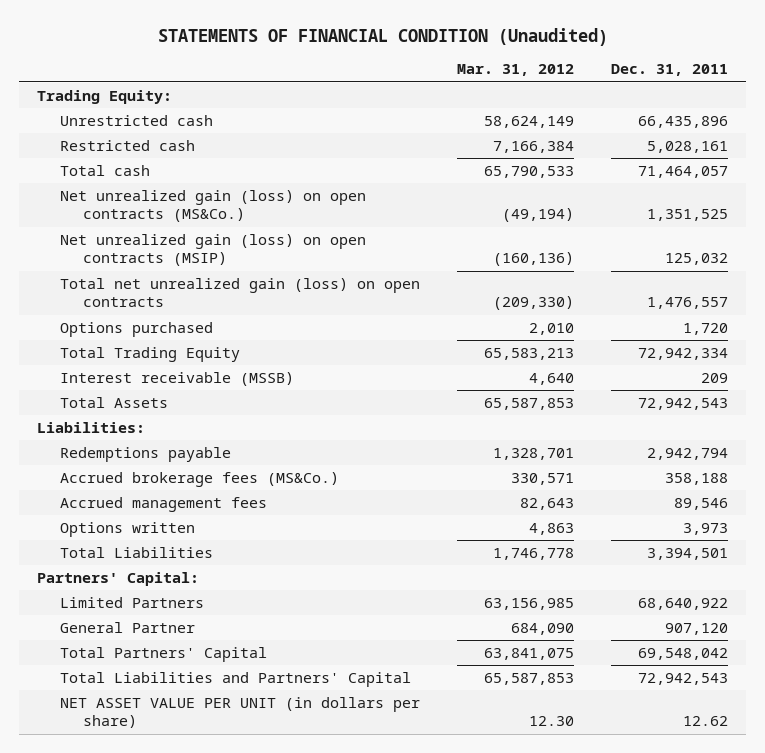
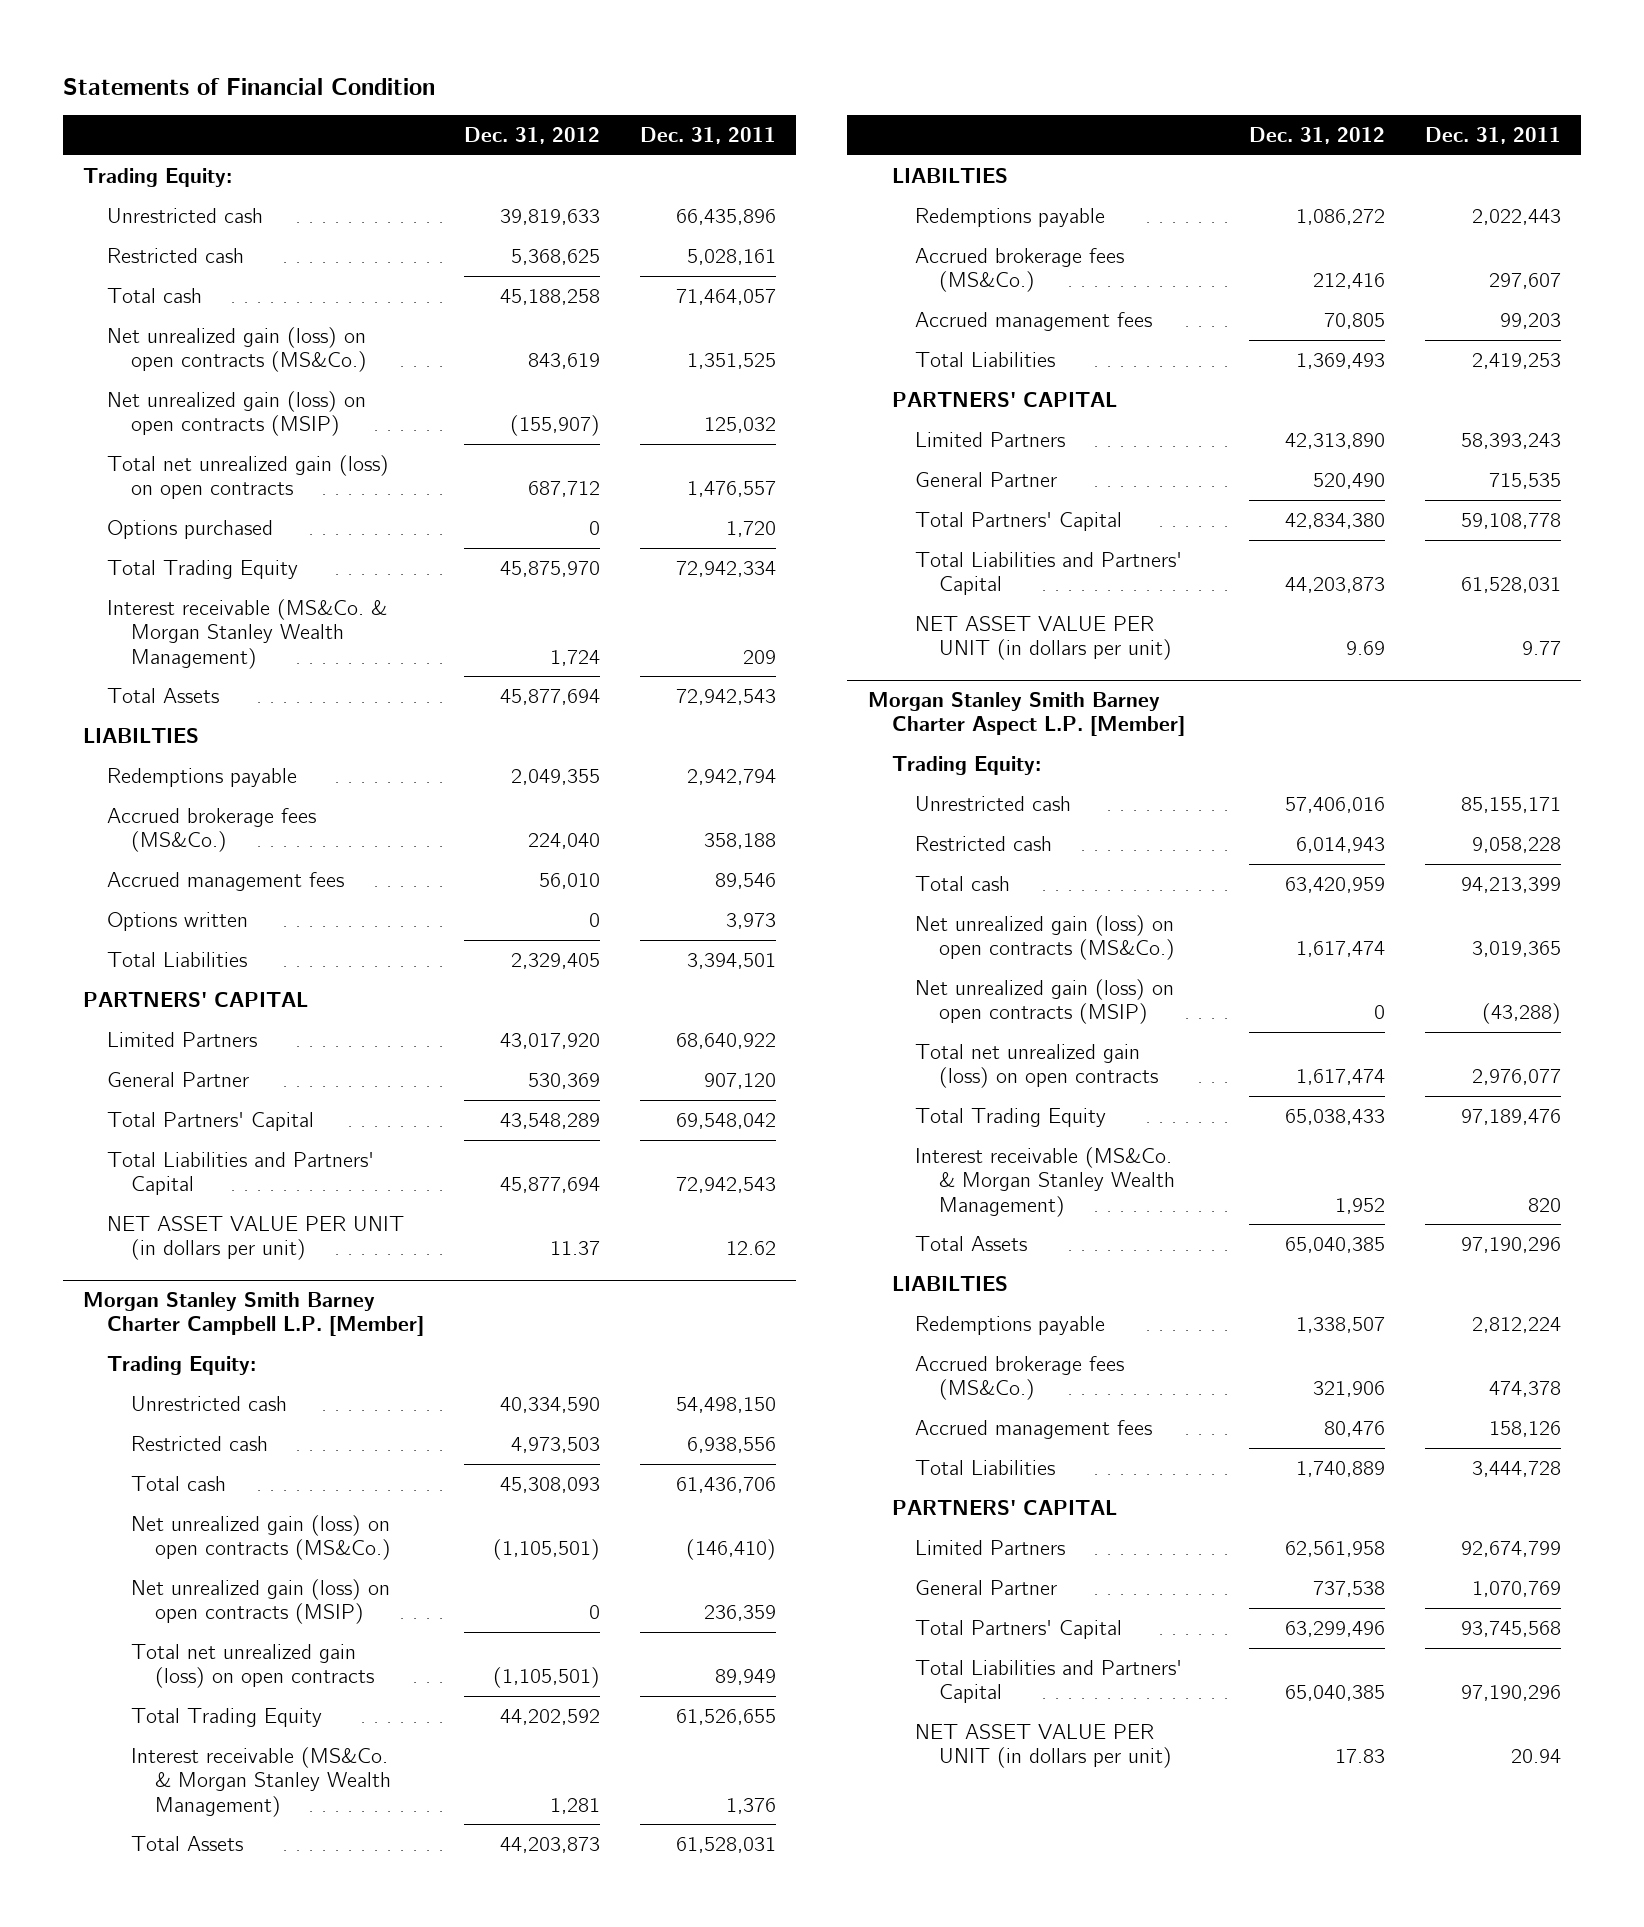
[157,27,608,46] STATEMENTS OF FINANCIAL CONDITION (Unaudited) -> [63,77,436,95] Statements of Financial Condition
[457,64,575,77] Mar. 31, 2012 -> none
none -> [464,127,601,145] Dec. 31, 2012
[60,372,295,387] Interest receivable (MSSB) -> [107,598,388,669] Interest receivable (MS&Co. & Morgan Stanley Wealth Management)
[37,422,146,434] Liabilities: -> [83,727,200,743] LIABILTIES
[37,572,200,587] Partners' Capital: -> [83,991,309,1007] PARTNERS' CAPITAL
[60,697,421,729] NET ASSET VALUE PER UNIT (in dollars per share) -> [107,1215,405,1261] NET ASSET VALUE PER UNIT (in dollars per unit)
none -> [83,1291,425,1337] Morgan Stanley Smith Barney Charter Campbell L.P. [Member]
none -> [107,1355,257,1375] Trading Equity:
none -> [131,1395,288,1411] Unrestricted cash
none -> [131,1435,269,1451] Restricted cash
none -> [131,1475,227,1491] Total cash
none -> [131,1514,392,1561] Net unrealized gain (loss) on open contracts (MS&Co.)
none -> [131,1578,391,1625] Net unrealized gain (loss) on open contracts (MSIP)
none -> [131,1643,375,1689] Total net unrealized gain (loss) on open contracts
none -> [131,1707,323,1727] Total Trading Equity
none -> [131,1746,392,1817] Interest receivable (MS&Co. & Morgan Stanley Wealth Management)
none -> [131,1835,244,1851] Total Assets
none -> [891,167,1008,183] LIABILTIES
none -> [915,207,1106,227] Redemptions payable
none -> [915,247,1125,293] Accrued brokerage fees (MS&Co.)
none -> [915,311,1153,331] Accrued management fees
none -> [915,351,1056,367] Total Liabilities
none -> [891,391,1117,407] PARTNERS' CAPITAL
none -> [915,431,1066,447] Limited Partners
none -> [915,471,1058,487] General Partner
none -> [915,511,1123,531] Total Partners' Capital
none -> [915,551,1183,596] Total Liabilities and Partners' Capital
none -> [915,615,1173,661] NET ASSET VALUE PER UNIT (in dollars per unit)
none -> [867,691,1185,737] Morgan Stanley Smith Barney Charter Aspect L.P. [Member]
none -> [891,755,1041,775] Trading Equity:
none -> [915,795,1072,811] Unrestricted cash
none -> [915,835,1053,851] Restricted cash
none -> [915,875,1011,891] Total cash
none -> [915,914,1176,961] Net unrealized gain (loss) on open contracts (MS&Co.)
none -> [915,978,1175,1025] Net unrealized gain (loss) on open contracts (MSIP)
none -> [915,1043,1159,1089] Total net unrealized gain (loss) on open contracts
none -> [915,1107,1107,1127] Total Trading Equity
none -> [915,1146,1176,1217] Interest receivable (MS&Co. & Morgan Stanley Wealth Management)
none -> [915,1235,1028,1251] Total Assets
none -> [891,1275,1008,1291] LIABILTIES
none -> [915,1315,1106,1335] Redemptions payable
none -> [915,1355,1125,1401] Accrued brokerage fees (MS&Co.)
none -> [915,1419,1153,1439] Accrued management fees
none -> [915,1459,1056,1475] Total Liabilities
none -> [891,1499,1117,1515] PARTNERS' CAPITAL
none -> [915,1539,1066,1555] Limited Partners
none -> [915,1579,1058,1595] General Partner
none -> [915,1619,1123,1639] Total Partners' Capital
none -> [915,1659,1183,1704] Total Liabilities and Partners' Capital
none -> [915,1723,1173,1769] NET ASSET VALUE PER UNIT (in dollars per unit)

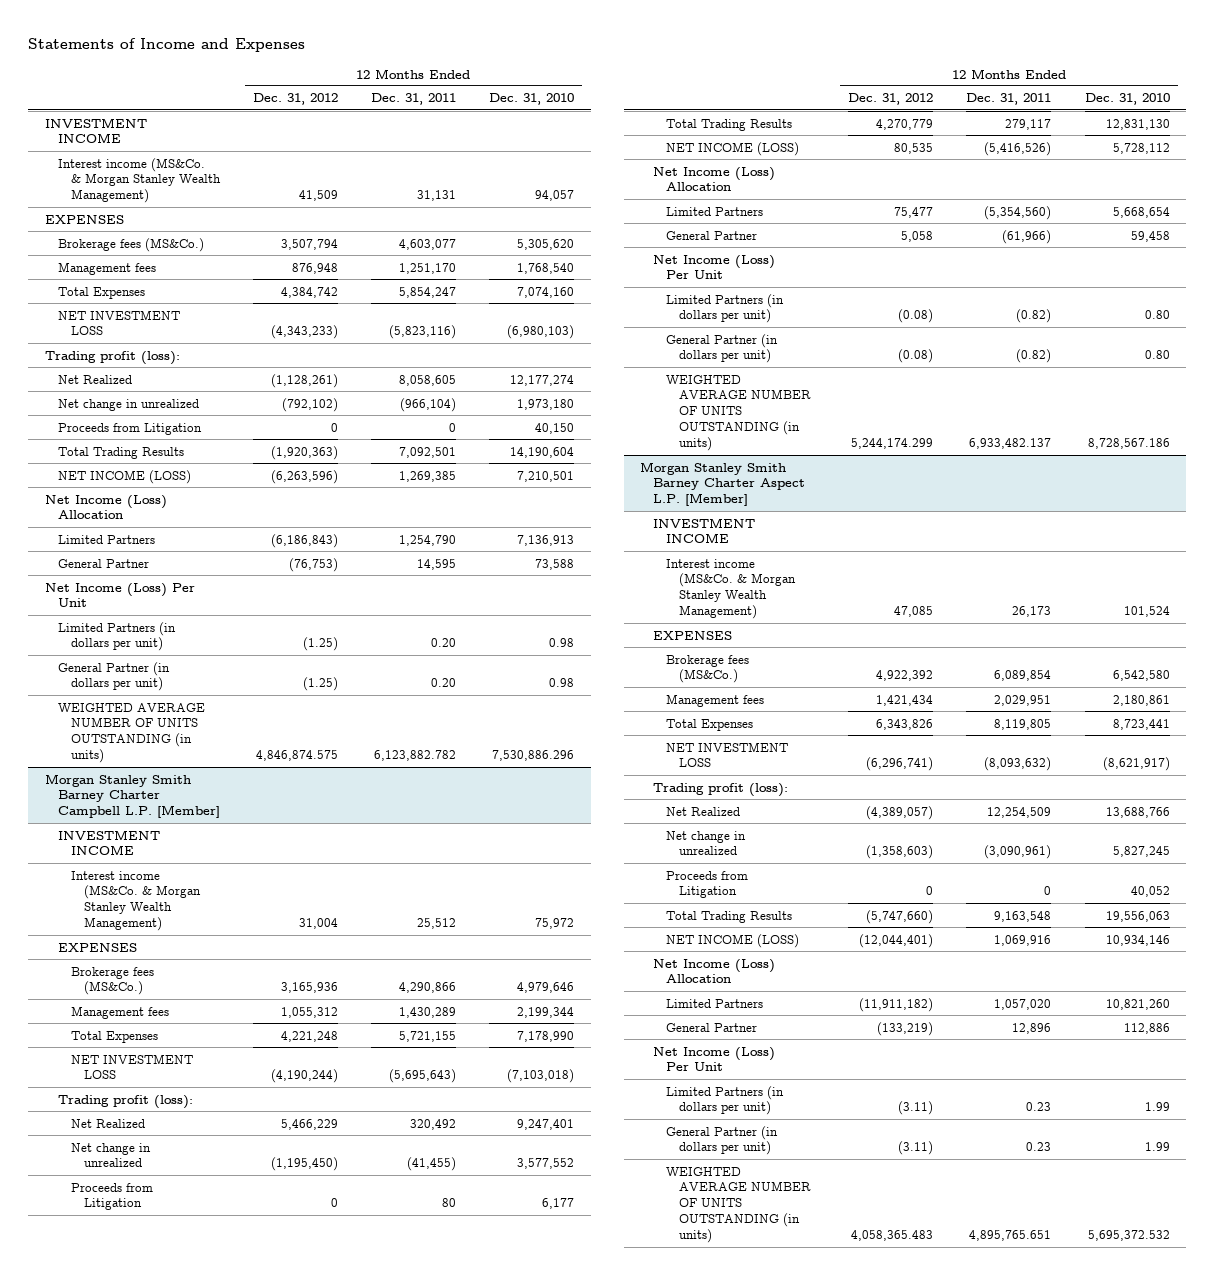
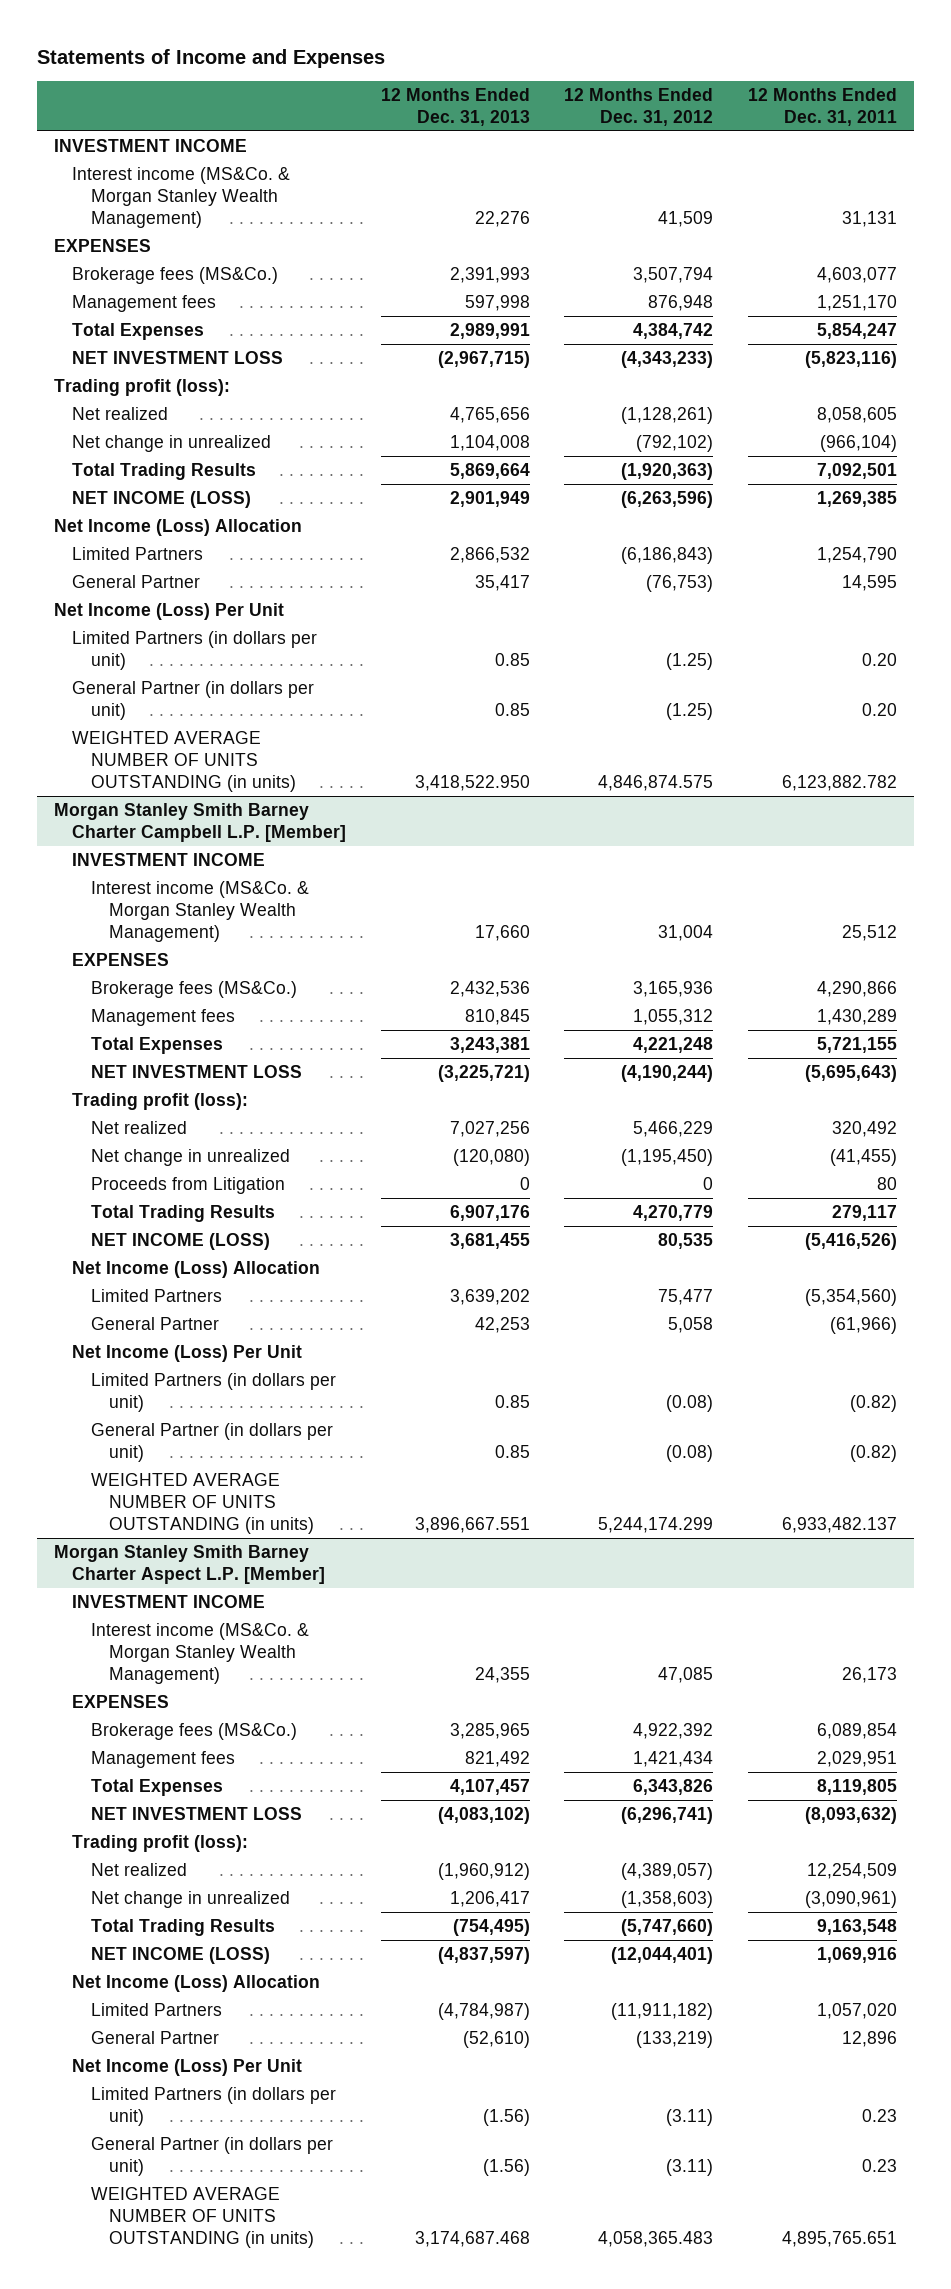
[489,93,575,106] Dec. 31, 2010 -> none
none -> [380,87,530,127] 12 Months Ended Dec. 31, 2013
[57,374,132,384] Net Realized -> [72,406,169,420] Net realized
[57,422,202,435] Proceeds from Litigation -> none
[70,1118,145,1128] Net Realized -> [90,1120,187,1134] Net realized
[666,806,741,816] Net Realized -> [90,1862,187,1876] Net realized
[666,870,749,899] Proceeds from Litigation -> none

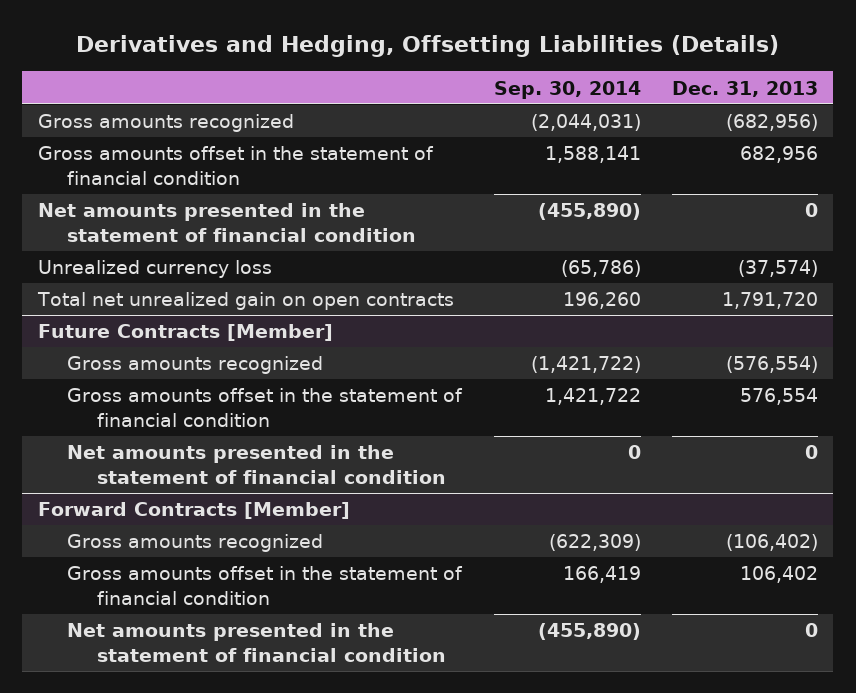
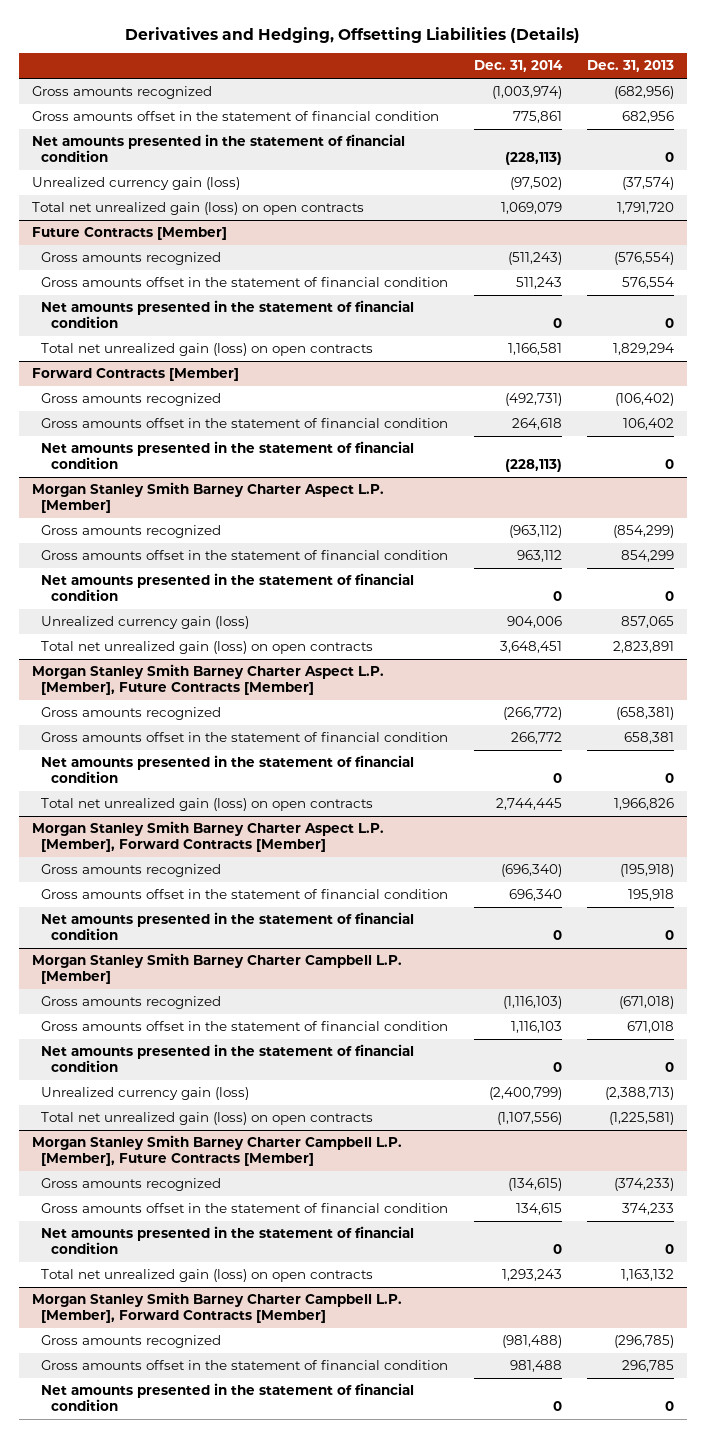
[493,80,641,99] Sep. 30, 2014 -> none
none -> [473,60,563,73] Dec. 31, 2014
[38,260,273,279] Unrealized currency loss -> [31,177,240,191] Unrealized currency gain (loss)
[37,292,455,311] Total net unrealized gain on open contracts -> [31,202,364,216] Total net unrealized gain (loss) on open contracts
none -> [41,343,374,357] Total net unrealized gain (loss) on open contracts
none -> [31,482,384,513] Morgan Stanley Smith Barney Charter Aspect L.P. [Member]
none -> [41,525,222,539] Gross amounts recognized
none -> [41,550,449,561] Gross amounts offset in the statement of financial condition
none -> [41,573,415,601] Net amounts presented in the statement of financial condition
none -> [41,616,250,630] Unrealized currency gain (loss)
none -> [41,641,374,655] Total net unrealized gain (loss) on open contracts
none -> [31,664,384,695] Morgan Stanley Smith Barney Charter Aspect L.P. [Member], Future Contracts [Member]
none -> [41,707,222,721] Gross amounts recognized
none -> [41,732,449,743] Gross amounts offset in the statement of financial condition
none -> [41,755,415,783] Net amounts presented in the statement of financial condition
none -> [41,798,374,812] Total net unrealized gain (loss) on open contracts
none -> [31,821,384,852] Morgan Stanley Smith Barney Charter Aspect L.P. [Member], Forward Contracts [Member]
none -> [41,864,222,878] Gross amounts recognized
none -> [41,889,449,900] Gross amounts offset in the statement of financial condition
none -> [41,912,415,940] Net amounts presented in the statement of financial condition
none -> [31,953,402,984] Morgan Stanley Smith Barney Charter Campbell L.P. [Member]
none -> [41,996,222,1010] Gross amounts recognized
none -> [41,1021,449,1032] Gross amounts offset in the statement of financial condition
none -> [41,1044,415,1072] Net amounts presented in the statement of financial condition
none -> [41,1087,250,1101] Unrealized currency gain (loss)
none -> [41,1112,374,1126] Total net unrealized gain (loss) on open contracts
none -> [31,1135,402,1166] Morgan Stanley Smith Barney Charter Campbell L.P. [Member], Future Contracts [Member]
none -> [41,1178,222,1192] Gross amounts recognized
none -> [41,1203,449,1214] Gross amounts offset in the statement of financial condition
none -> [41,1226,415,1254] Net amounts presented in the statement of financial condition
none -> [41,1269,374,1283] Total net unrealized gain (loss) on open contracts
none -> [31,1292,402,1323] Morgan Stanley Smith Barney Charter Campbell L.P. [Member], Forward Contracts [Member]
none -> [41,1335,222,1349] Gross amounts recognized
none -> [41,1360,449,1371] Gross amounts offset in the statement of financial condition
none -> [41,1383,415,1411] Net amounts presented in the statement of financial condition

